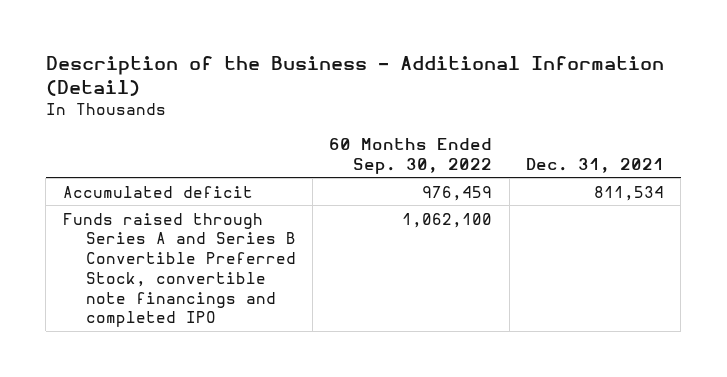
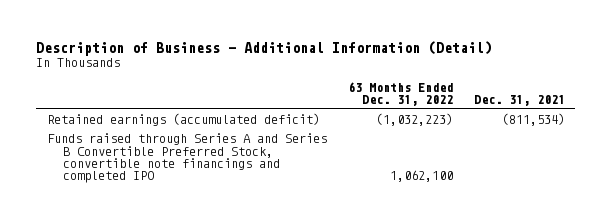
[45,55,664,96] Description of the Business - Additional Information (Detail) -> [36,40,493,56] Description of Business - Additional Information (Detail)
[329,137,493,174] 60 Months Ended Sep. 30, 2022 -> none
none -> [347,81,453,106] 63 Months Ended Dec. 31, 2022
[62,185,253,198] Accumulated deficit -> [46,113,320,127] Retained earnings (accumulated deficit)
[593,185,664,201] 811,534 -> [501,113,565,127] (811,534)

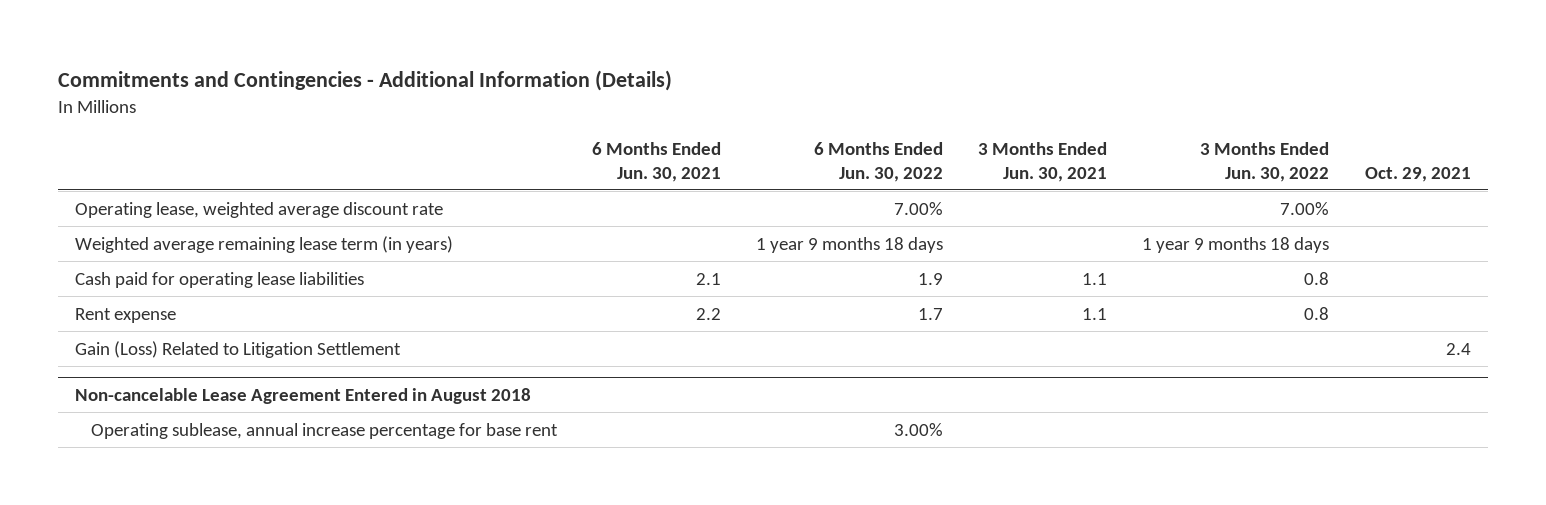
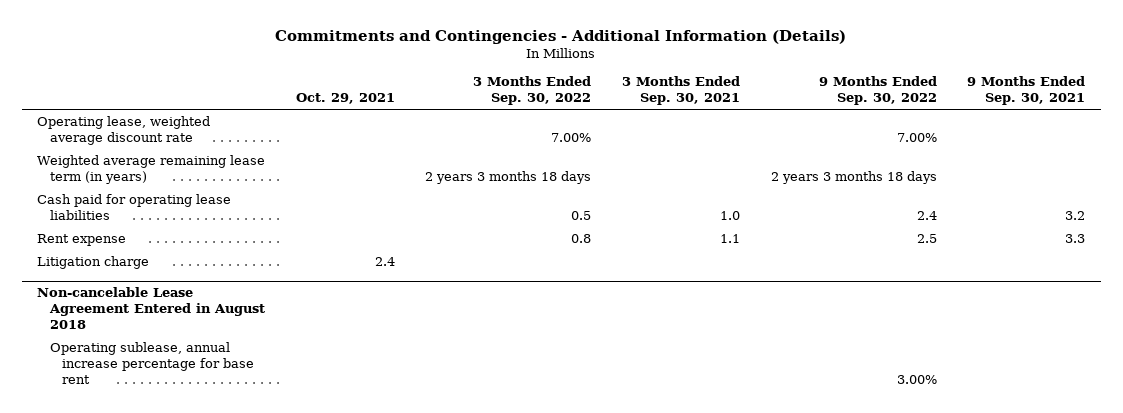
[591,142,721,182] 6 Months Ended Jun. 30, 2021 -> none
[814,142,944,182] 6 Months Ended Jun. 30, 2022 -> none
[978,142,1108,182] 3 Months Ended Jun. 30, 2021 -> none
[1200,142,1330,182] 3 Months Ended Jun. 30, 2022 -> none
none -> [473,76,592,106] 3 Months Ended Sep. 30, 2022
none -> [622,76,741,106] 3 Months Ended Sep. 30, 2021
none -> [818,76,937,106] 9 Months Ended Sep. 30, 2022
none -> [967,76,1086,106] 9 Months Ended Sep. 30, 2021
[75,340,402,358] Gain (Loss) Related to Litigation Settlement -> [37,255,150,269] Litigation charge

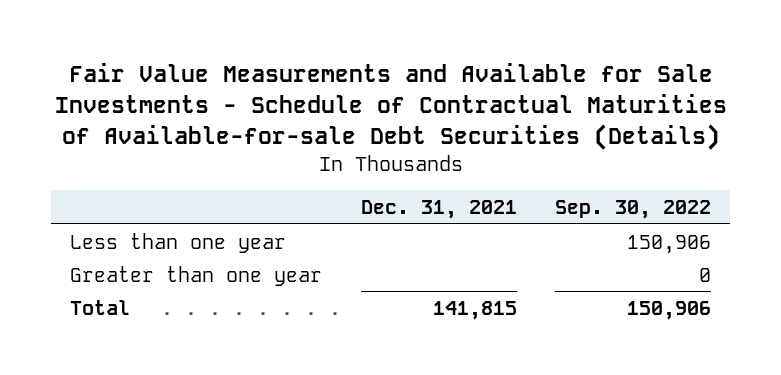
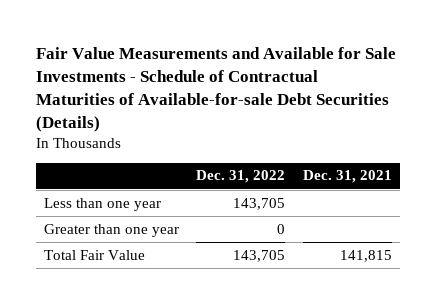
[555,200,712,220] Sep. 30, 2022 -> none
none -> [196,170,286,184] Dec. 31, 2022
[69,299,130,315] Total -> [44,249,146,260] Total Fair Value

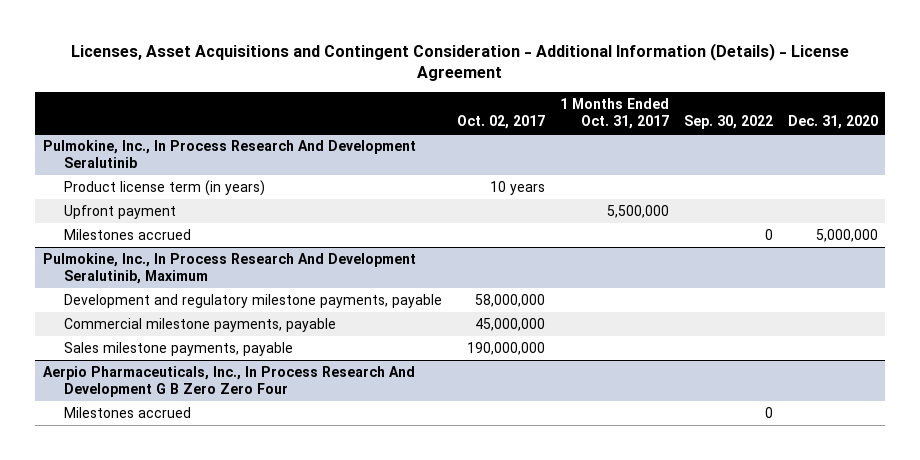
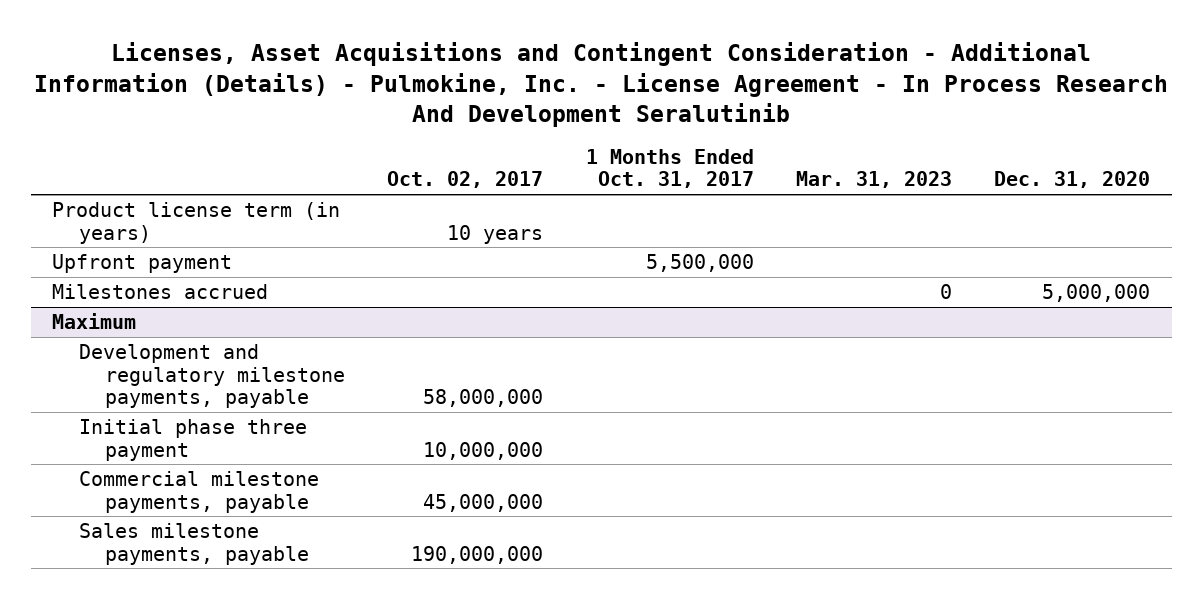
[71,42,850,82] Licenses, Asset Acquisitions and Contingent Consideration - Additional Information (Details) - License Agreement -> [34,42,1169,128] Licenses, Asset Acquisitions and Contingent Consideration - Additional Information (Details) - Pulmokine, Inc. - License Agreement - In Process Research And Development Seralutinib
[683,115,773,130] Sep. 30, 2022 -> none
none -> [796,171,953,189] Mar. 31, 2023
[42,139,416,169] Pulmokine, Inc., In Process Research And Development Seralutinib -> none
[42,252,416,285] Pulmokine, Inc., In Process Research And Development Seralutinib, Maximum -> [52,312,137,329] Maximum
none -> [78,418,307,461] Initial phase three payment
[42,365,415,398] Aerpio Pharmaceuticals, Inc., In Process Research And Development G B Zero Zero Four -> none
[64,406,192,418] Milestones accrued -> none

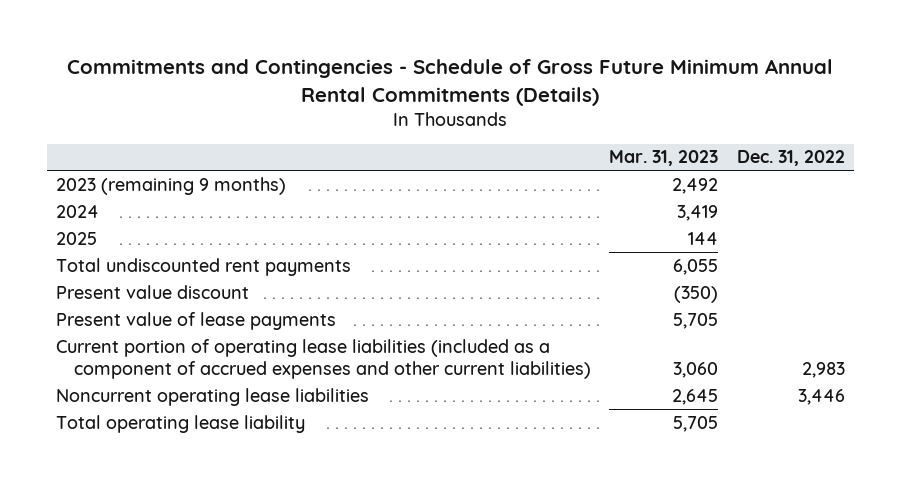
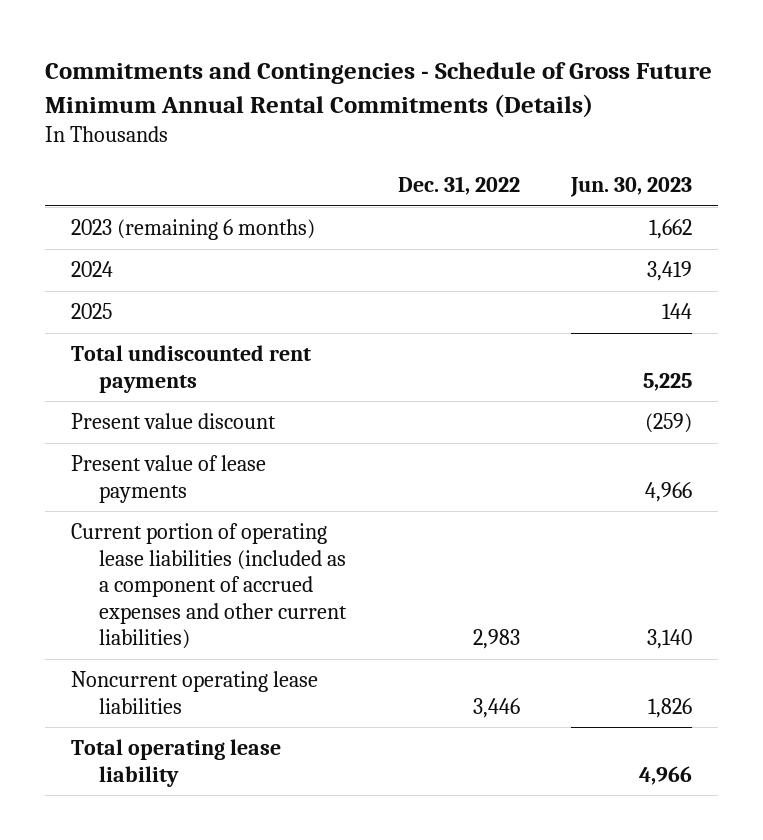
[609,150,719,167] Mar. 31, 2023 -> none
none -> [570,177,693,198] Jun. 30, 2023
[55,176,286,195] 2023 (remaining 9 months) -> [70,219,315,241] 2023 (remaining 6 months)

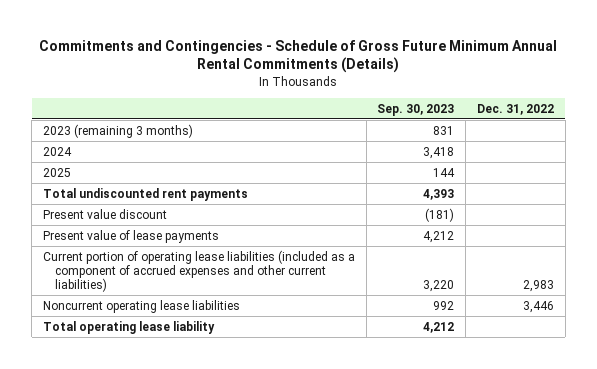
[570,177,693,198] Jun. 30, 2023 -> none
none -> [377,103,455,116] Sep. 30, 2023
[70,219,315,241] 2023 (remaining 6 months) -> [42,123,193,138] 2023 (remaining 3 months)

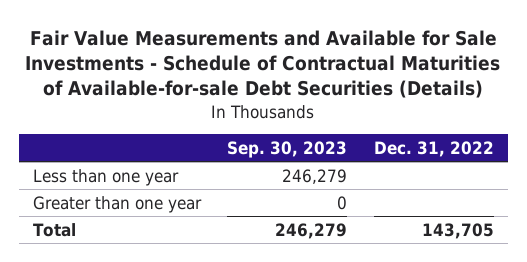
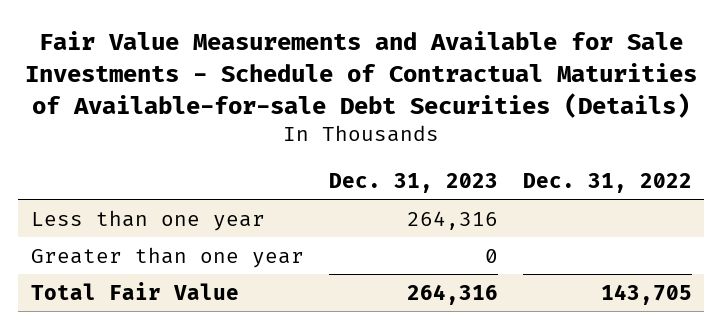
[227,140,348,158] Sep. 30, 2023 -> none
none -> [328,172,498,193] Dec. 31, 2023
[32,222,76,237] Total -> [30,281,239,300] Total Fair Value

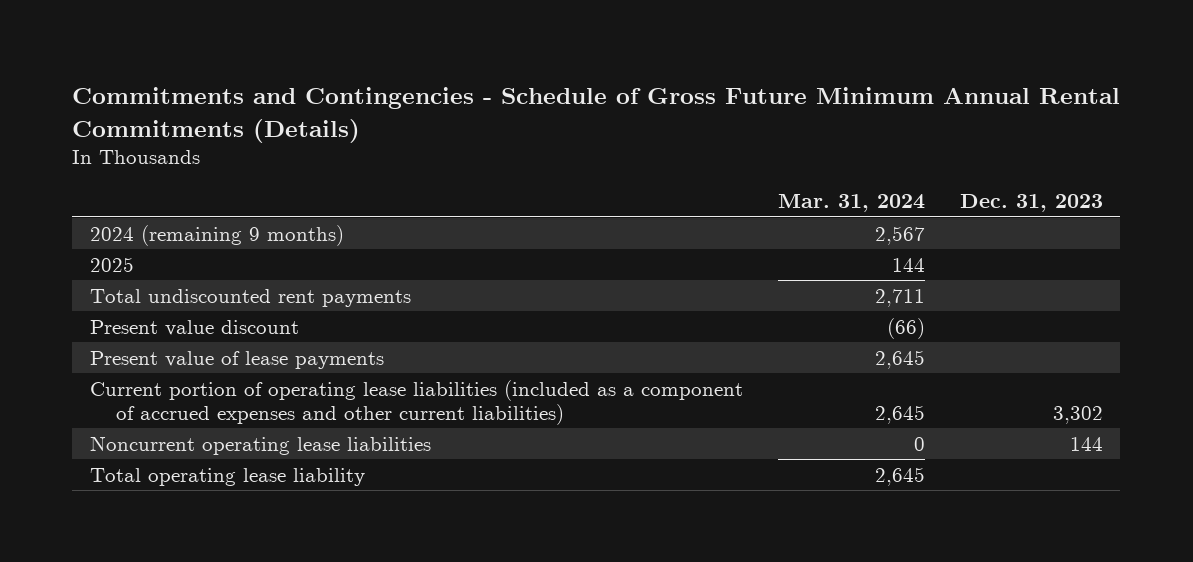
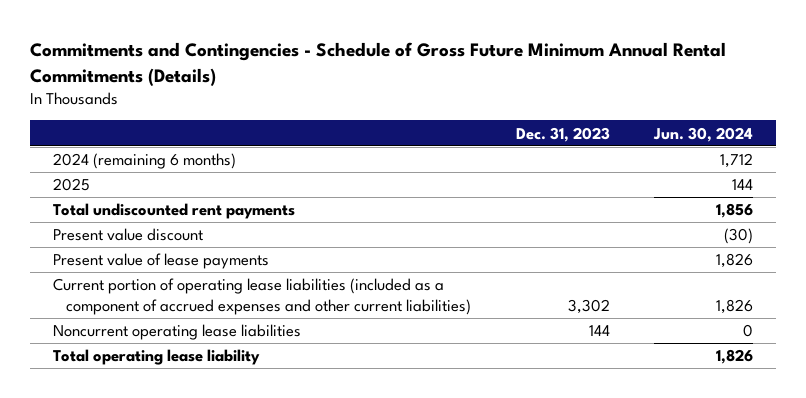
[777,193,925,212] Mar. 31, 2024 -> none
none -> [653,126,754,142] Jun. 30, 2024
[89,224,344,246] 2024 (remaining 9 months) -> [52,153,236,170] 2024 (remaining 6 months)

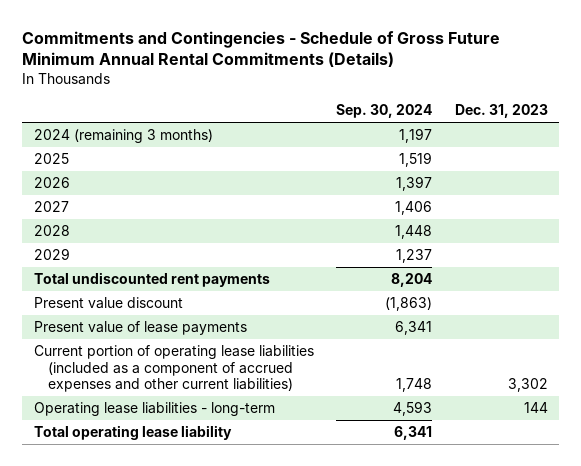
[653,126,754,142] Jun. 30, 2024 -> none
none -> [336,104,433,119] Sep. 30, 2024
[52,153,236,170] 2024 (remaining 6 months) -> [33,129,213,144] 2024 (remaining 3 months)
none -> [33,177,70,189] 2026
none -> [33,201,69,213] 2027
none -> [33,225,70,237] 2028
none -> [33,248,70,261] 2029
[52,324,301,341] Noncurrent operating lease liabilities -> [33,402,275,417] Operating lease liabilities - long-term

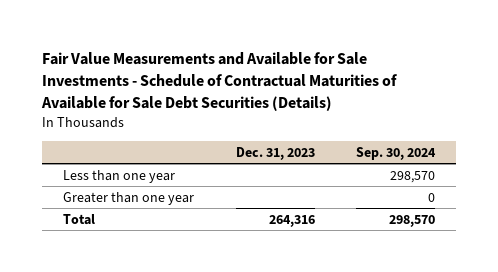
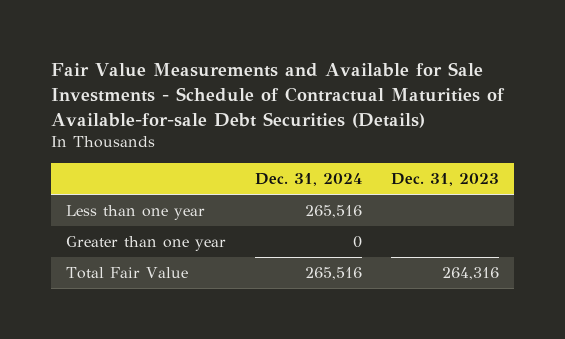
[41,52,398,111] Fair Value Measurements and Available for Sale Investments - Schedule of Contractual Maturities of Available for Sale Debt Securities (Details) -> [51,62,506,128] Fair Value Measurements and Available for Sale Investments - Schedule of Contractual Maturities of Available-for-sale Debt Securities (Details)
[355,146,436,160] Sep. 30, 2024 -> none
none -> [255,173,363,187] Dec. 31, 2024
[63,213,96,225] Total -> [65,266,188,279] Total Fair Value

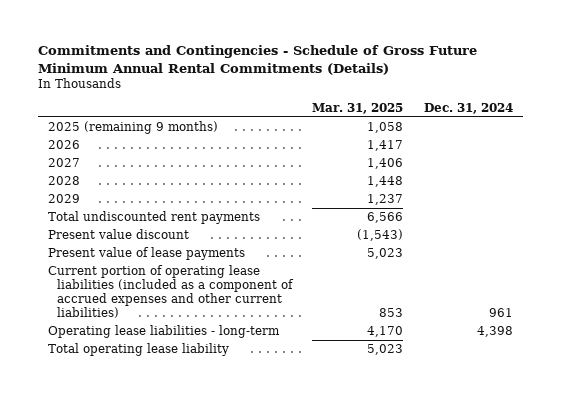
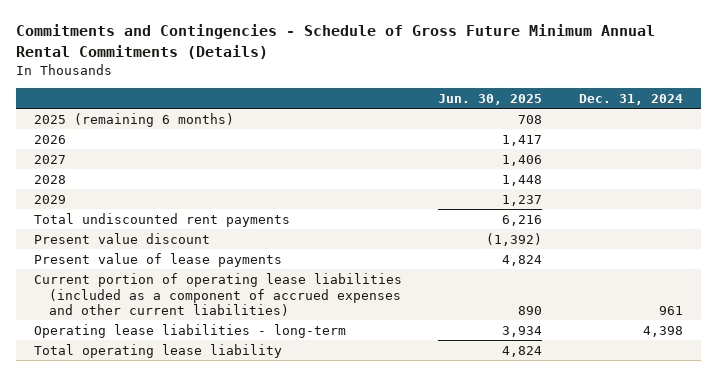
[312,103,404,115] Mar. 31, 2025 -> none
none -> [438,93,543,105] Jun. 30, 2025
[47,120,218,134] 2025 (remaining 9 months) -> [34,112,235,127] 2025 (remaining 6 months)

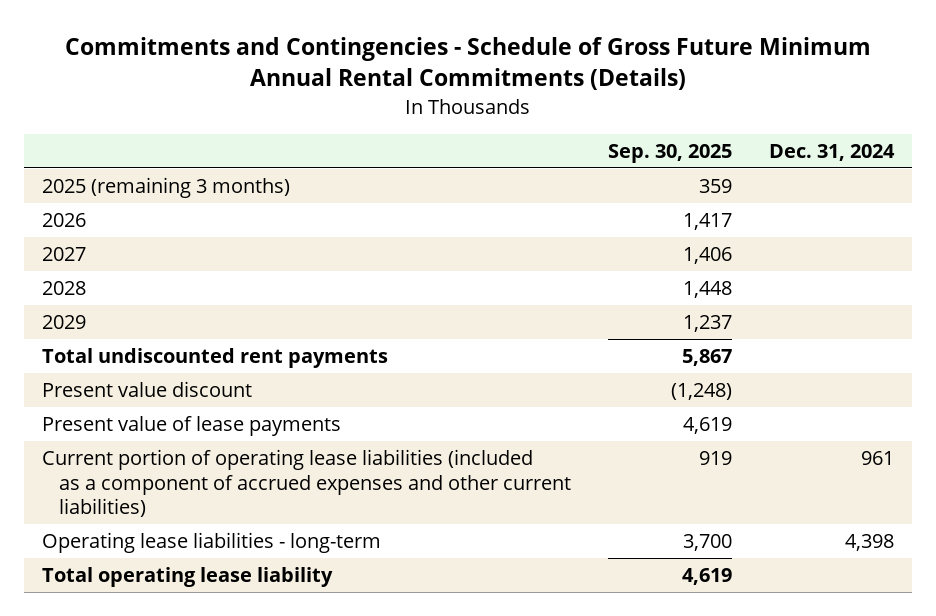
[438,93,543,105] Jun. 30, 2025 -> none
none -> [607,144,732,164] Sep. 30, 2025
[34,112,235,127] 2025 (remaining 6 months) -> [42,177,291,199] 2025 (remaining 3 months)

